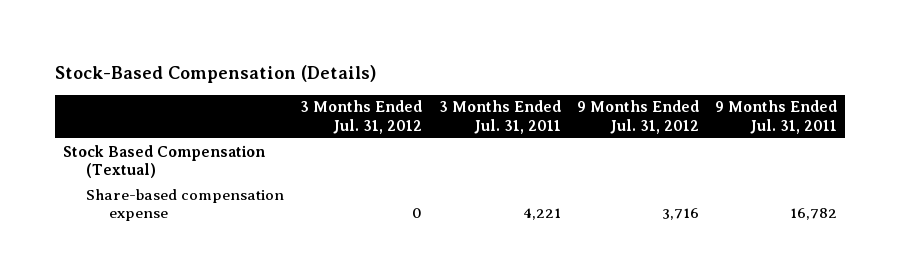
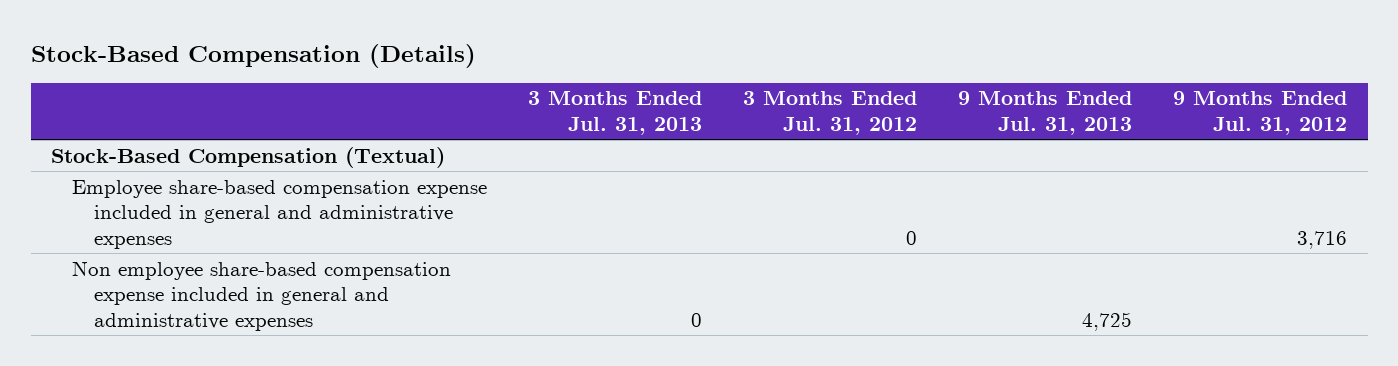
[438,100,561,135] 3 Months Ended Jul. 31, 2011 -> none
[715,100,838,135] 9 Months Ended Jul. 31, 2011 -> none
none -> [528,91,703,135] 3 Months Ended Jul. 31, 2013
none -> [958,91,1133,135] 9 Months Ended Jul. 31, 2013
[62,144,265,179] Stock Based Compensation (Textual) -> [50,146,445,168] Stock-Based Compensation (Textual)
[86,188,285,222] Share-based compensation expense -> [72,179,488,249] Employee share-based compensation expense included in general and administrative expenses
none -> [72,260,452,331] Non employee share-based compensation expense included in general and administrative expenses

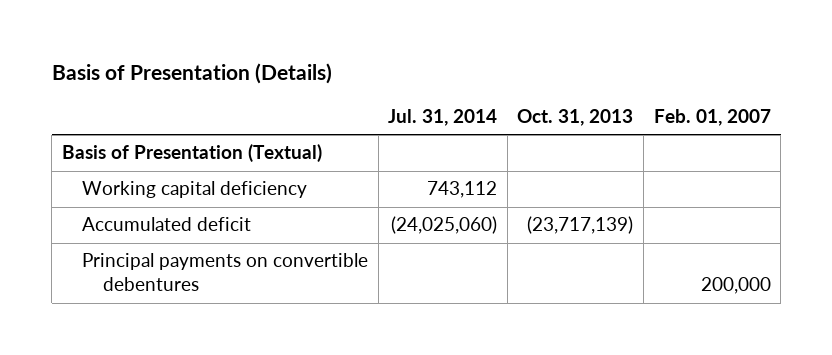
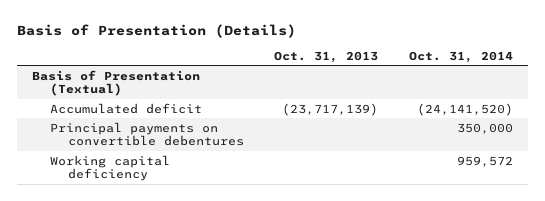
[388,109,498,127] Jul. 31, 2014 -> none
[653,109,771,127] Feb. 01, 2007 -> none
none -> [408,50,513,63] Oct. 31, 2014
[82,181,308,199] Working capital deficiency -> [50,154,171,181] Working capital deficiency

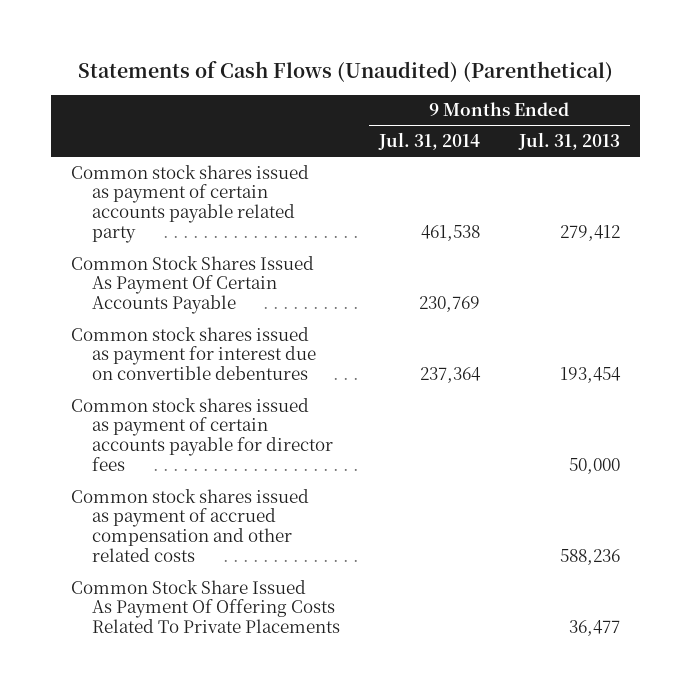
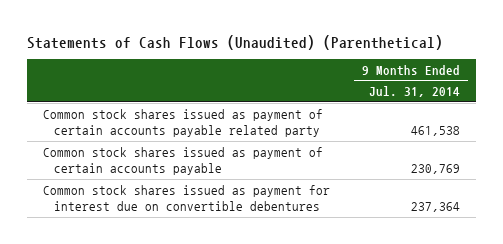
[518,132,621,151] Jul. 31, 2013 -> none
[71,255,315,315] Common Stock Shares Issued As Payment Of Certain Accounts Payable -> [43,146,324,176] Common stock shares issued as payment of certain accounts payable
[71,397,333,472] Common stock shares issued as payment of certain accounts payable for director fees -> none
[71,488,310,563] Common stock shares issued as payment of accrued compensation and other related costs -> none
[71,579,340,634] Common Stock Share Issued As Payment Of Offering Costs Related To Private Placements -> none

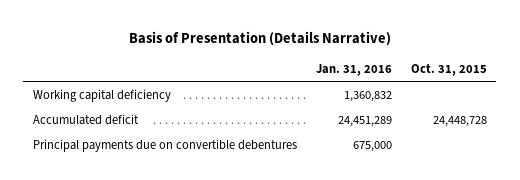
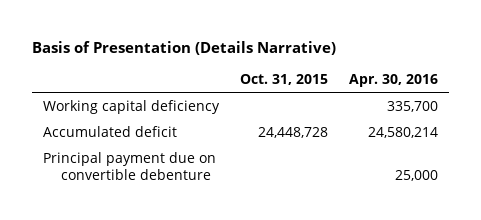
[315,63,392,76] Jan. 31, 2016 -> none
none -> [349,74,439,88] Apr. 30, 2016
[32,138,297,152] Principal payments due on convertible debentures -> [42,151,216,180] Principal payment due on convertible debenture

